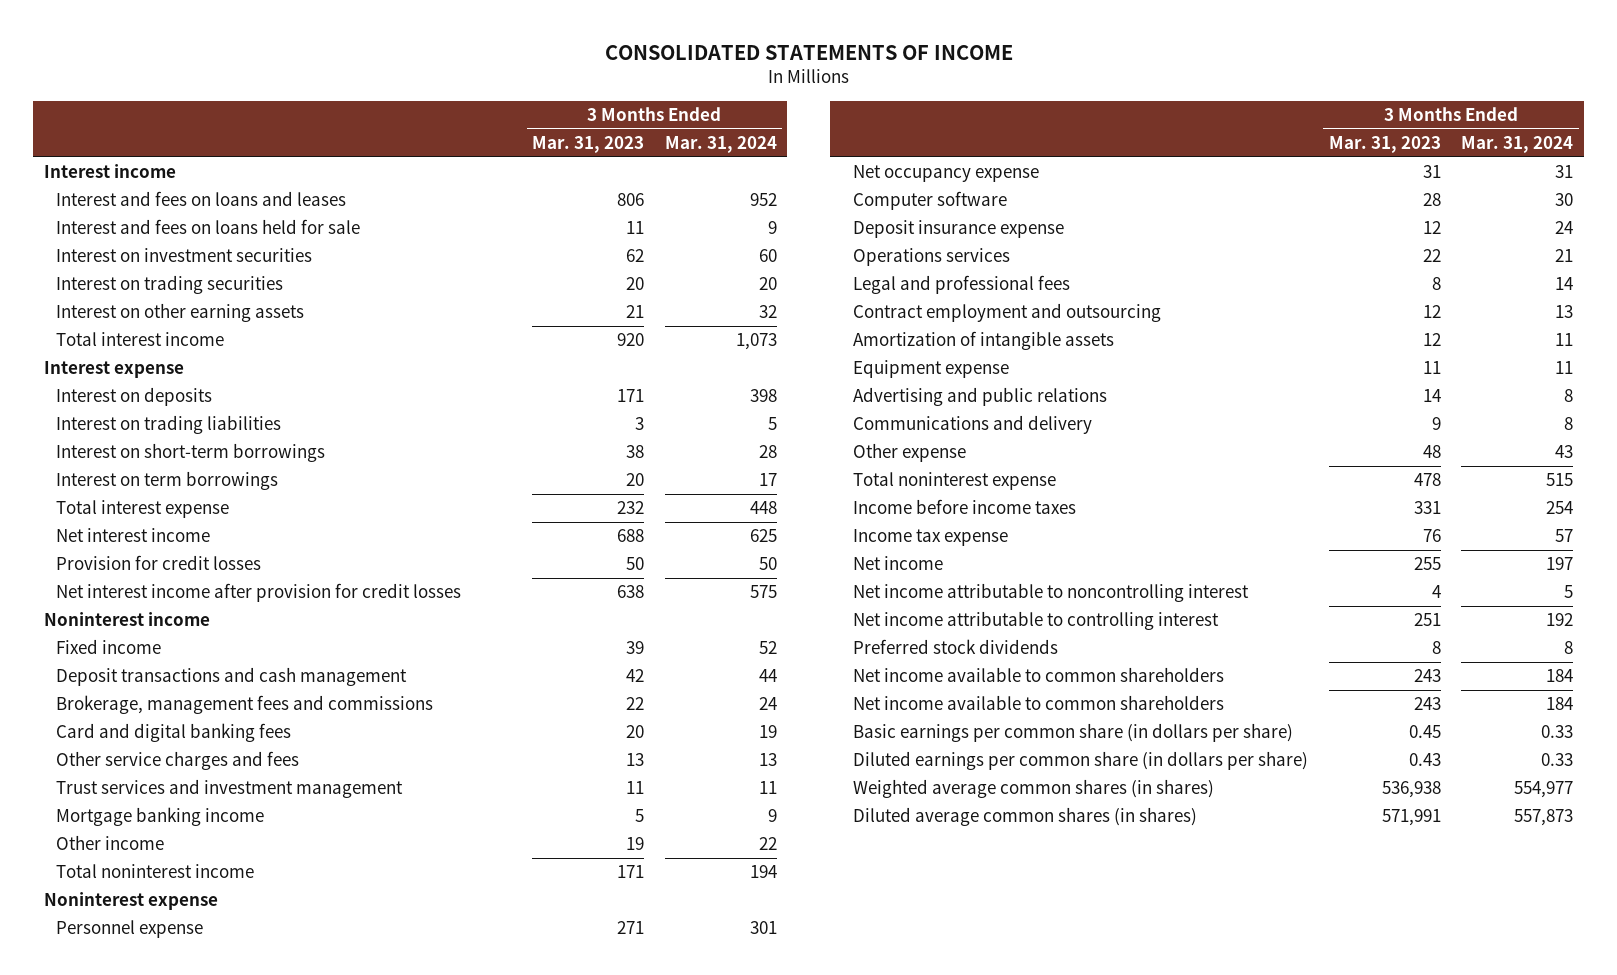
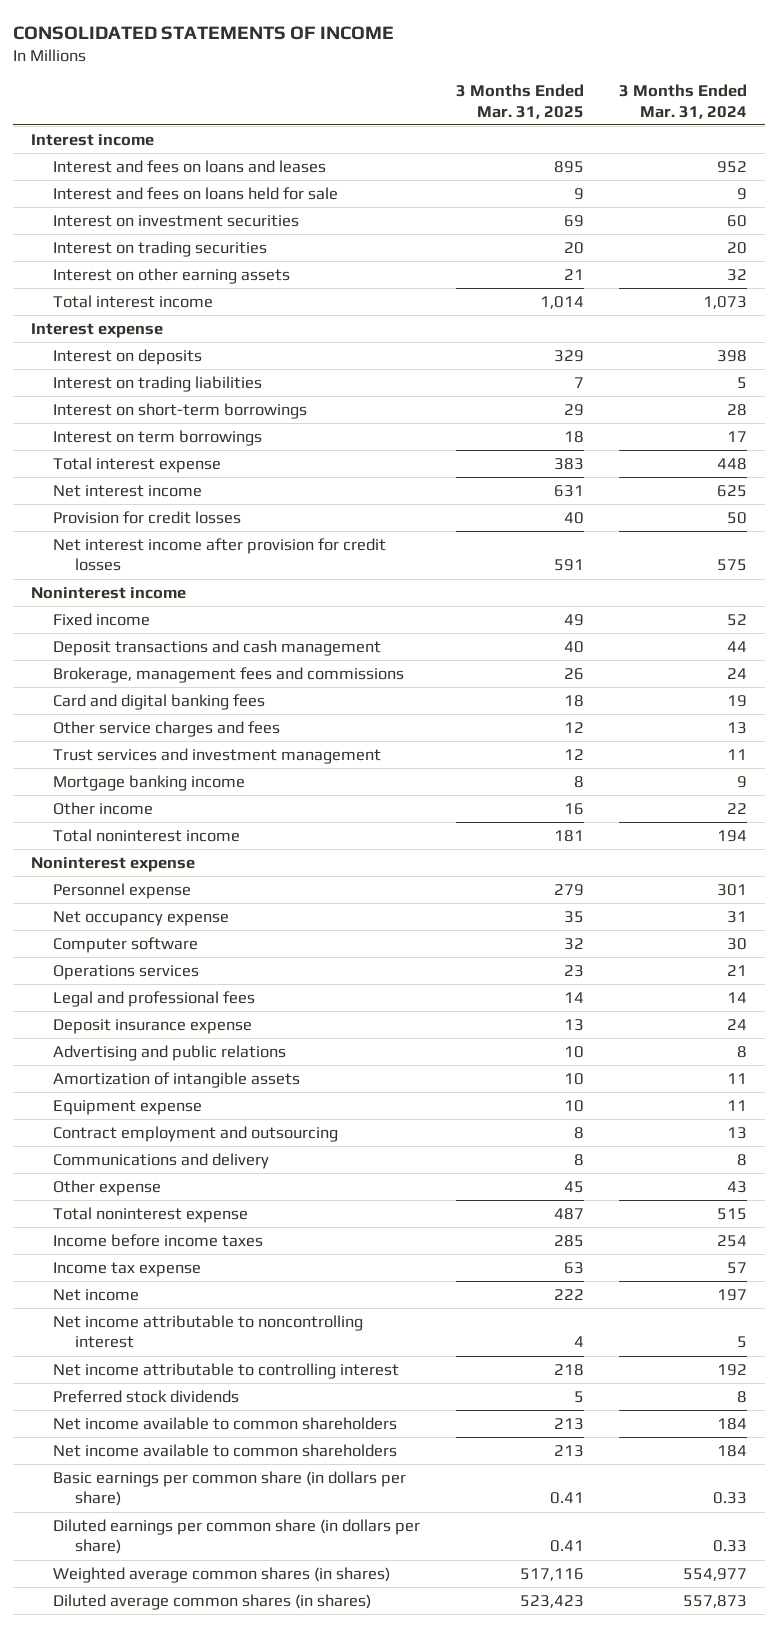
[532,135,645,153] Mar. 31, 2023 -> none
none -> [455,84,584,119] 3 Months Ended Mar. 31, 2025
[852,220,1064,239] Deposit insurance expense -> [53,1018,253,1034] Deposit insurance expense
[852,387,1107,407] Advertising and public relations -> [53,1044,287,1061] Advertising and public relations
[852,303,1161,323] Contract employment and outsourcing -> [53,1125,339,1142] Contract employment and outsourcing

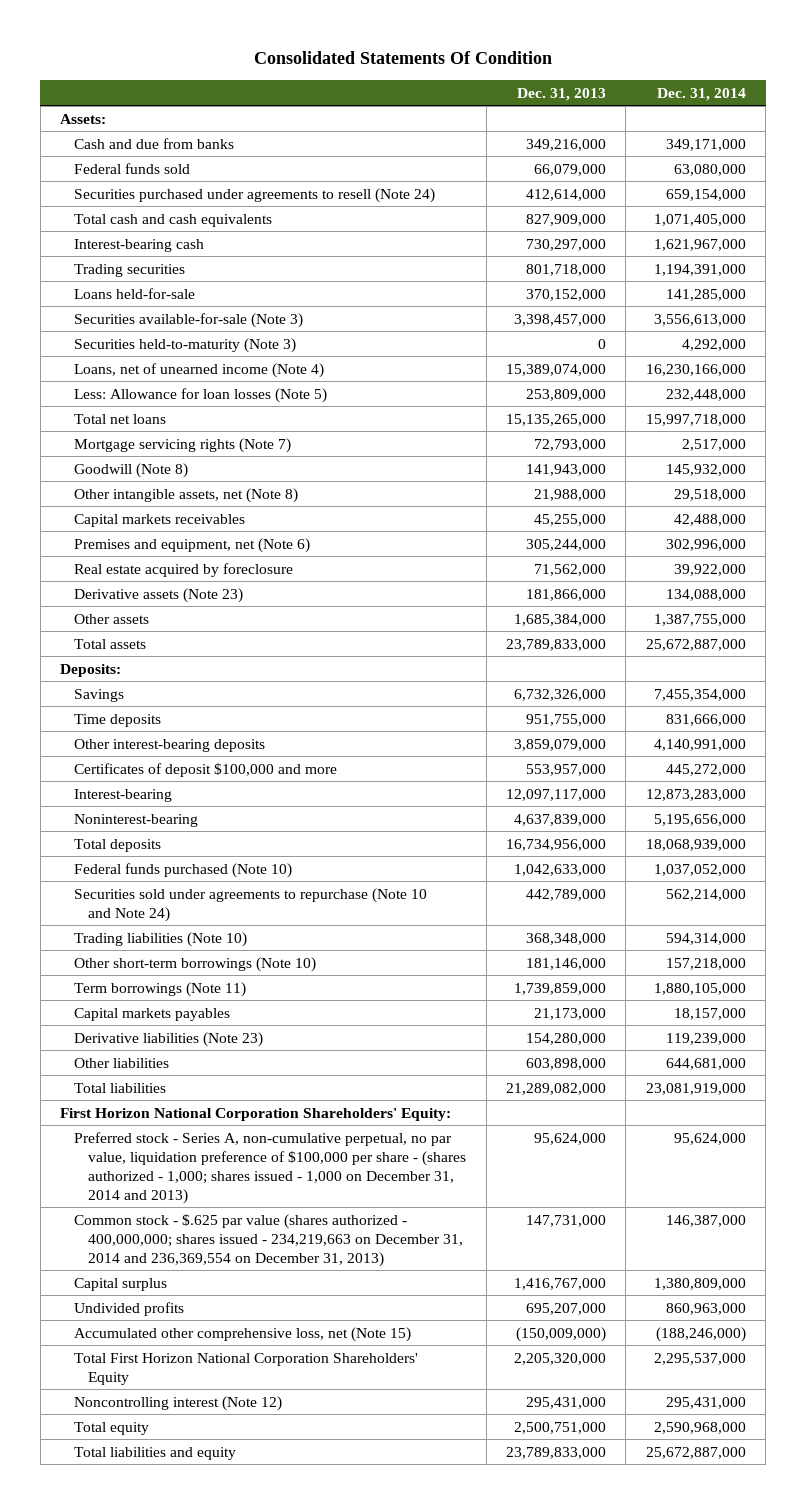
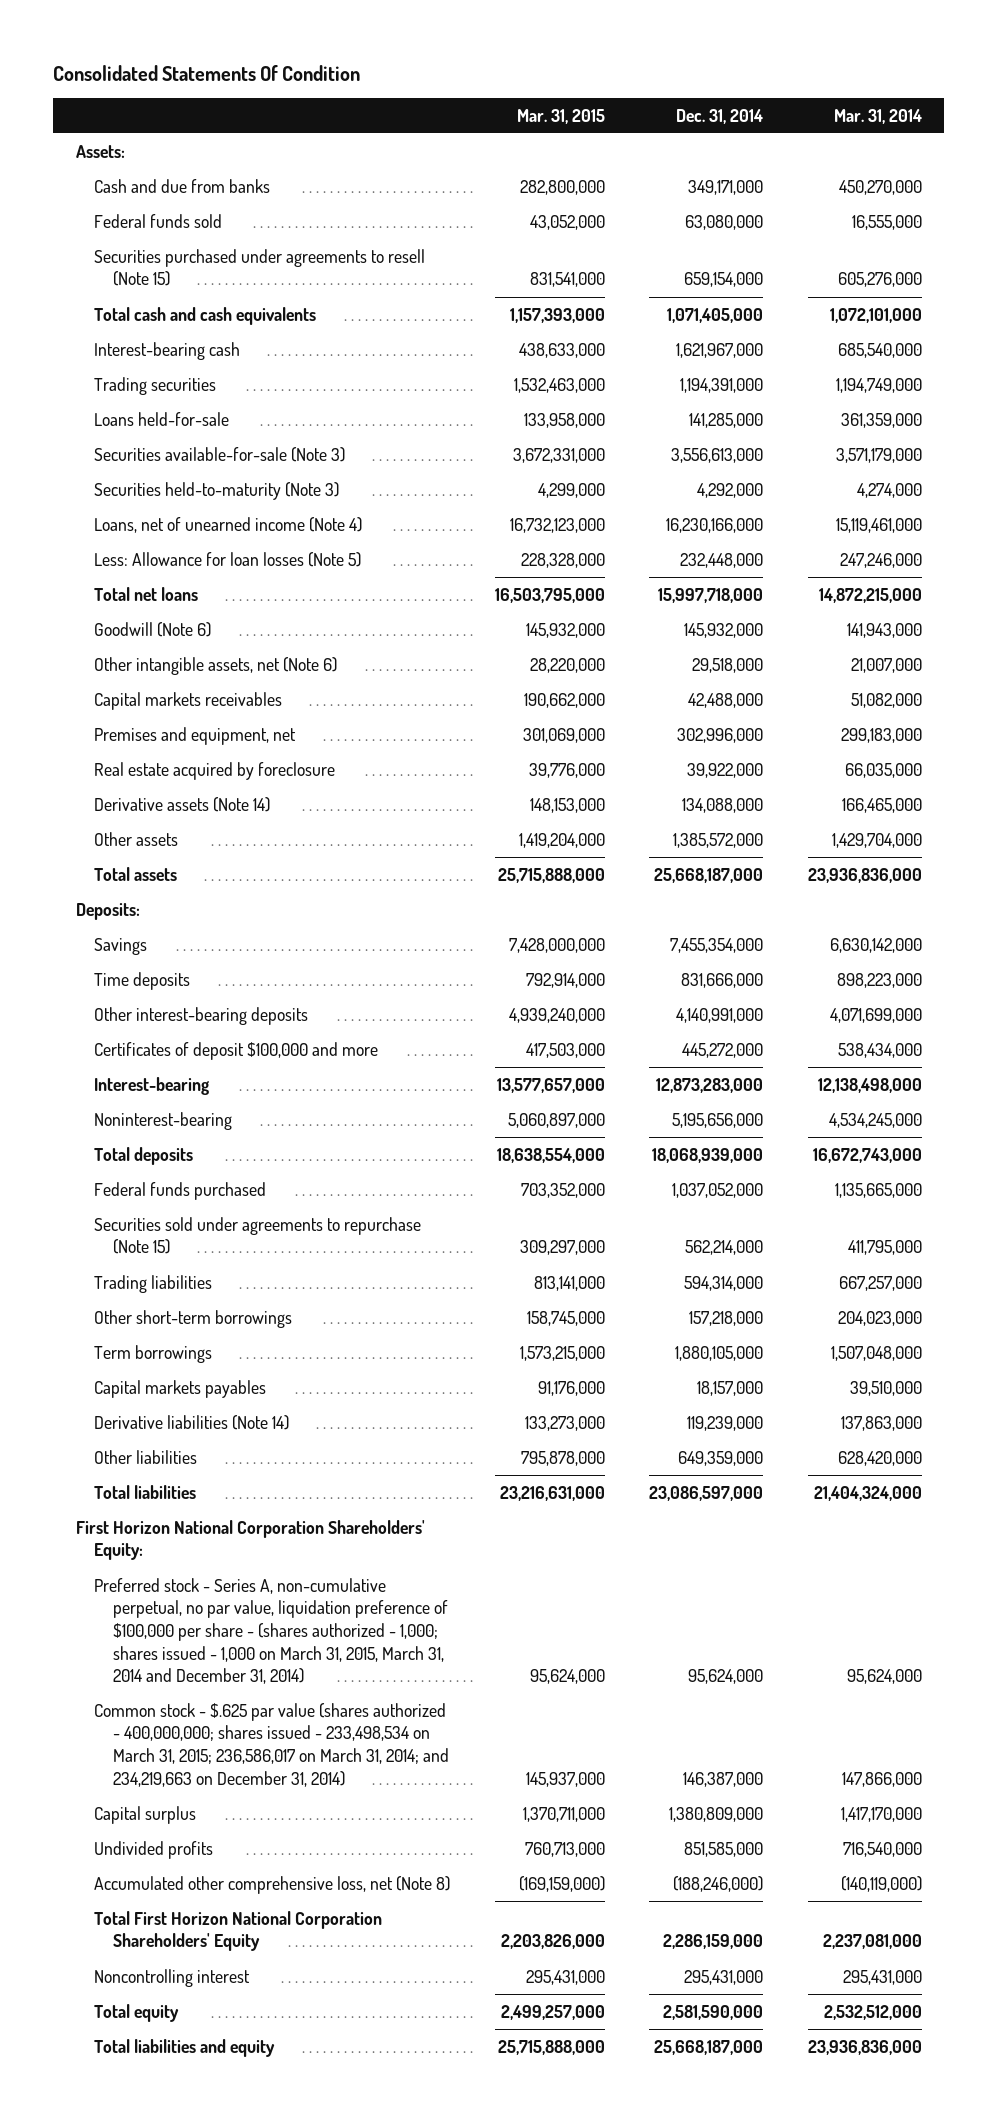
[517,87,607,101] Dec. 31, 2013 -> none
none -> [516,108,605,124] Mar. 31, 2015
none -> [833,108,922,124] Mar. 31, 2014
[74,187,436,203] Securities purchased under agreements to resell (Note 24) -> [94,248,426,287] Securities purchased under agreements to resell (Note 15)
[74,437,292,453] Mortgage servicing rights (Note 7) -> none
[74,462,189,478] Goodwill (Note 8) -> [94,621,212,637] Goodwill (Note 6)
[74,487,299,503] Other intangible assets, net (Note 8) -> [94,656,338,675] Other intangible assets, net (Note 6)
[74,537,311,553] Premises and equipment, net (Note 6) -> [94,726,297,745] Premises and equipment, net
[74,587,244,603] Derivative assets (Note 23) -> [94,796,271,812] Derivative assets (Note 14)
[653,613,746,626] 1,387,755,000 -> [673,832,764,848] 1,385,572,000
[645,638,746,651] 25,672,887,000 -> [654,867,764,883] 25,668,187,000
[74,862,293,878] Federal funds purchased (Note 10) -> [94,1181,267,1200] Federal funds purchased
[74,887,428,922] Securities sold under agreements to repurchase (Note 10 and Note 24) -> [94,1216,422,1255] Securities sold under agreements to repurchase (Note 15)
[74,931,248,947] Trading liabilities (Note 10) -> [94,1274,213,1293] Trading liabilities
[74,956,317,972] Other short-term borrowings (Note 10) -> [94,1309,293,1328] Other short-term borrowings
[74,981,247,997] Term borrowings (Note 11) -> [94,1344,213,1363] Term borrowings
[74,1031,264,1047] Derivative liabilities (Note 23) -> [94,1414,290,1430] Derivative liabilities (Note 14)
[665,1057,746,1070] 644,681,000 -> [678,1450,764,1466] 649,359,000
[645,1082,746,1095] 23,081,919,000 -> [649,1485,764,1501] 23,086,597,000
[74,1131,467,1204] Preferred stock - Series A, non-cumulative perpetual, no par value, liquidation preference of $100,000 per share - (shares authorized - 1,000; shares issued - 1,000 on December 31, 2014 and 2013) -> [94,1577,449,1685] Preferred stock - Series A, non-cumulative perpetual, no par value, liquidation preference of $100,000 per share - (shares authorized - 1,000; shares issued - 1,000 on March 31, 2015, March 31, 2014 and December 31, 2014)
[74,1213,464,1267] Common stock - $.625 par value (shares authorized - 400,000,000; shares issued - 234,219,663 on December 31, 2014 and 236,369,554 on December 31, 2013) -> [94,1702,450,1787] Common stock - $.625 par value (shares authorized - 400,000,000; shares issued - 233,498,534 on March 31, 2015; 236,586,017 on March 31, 2014; and 234,219,663 on December 31, 2014)
[665,1302,746,1315] 860,963,000 -> [684,1841,764,1857] 851,585,000
[74,1326,412,1342] Accumulated other comprehensive loss, net (Note 15) -> [94,1875,451,1894] Accumulated other comprehensive loss, net (Note 8)
[653,1352,746,1365] 2,295,537,000 -> [663,1934,764,1950] 2,286,159,000
[74,1395,283,1411] Noncontrolling interest (Note 12) -> [94,1968,251,1987] Noncontrolling interest
[653,1421,746,1434] 2,590,968,000 -> [663,2004,764,2020] 2,581,590,000
[645,1446,746,1459] 25,672,887,000 -> [654,2039,764,2055] 25,668,187,000

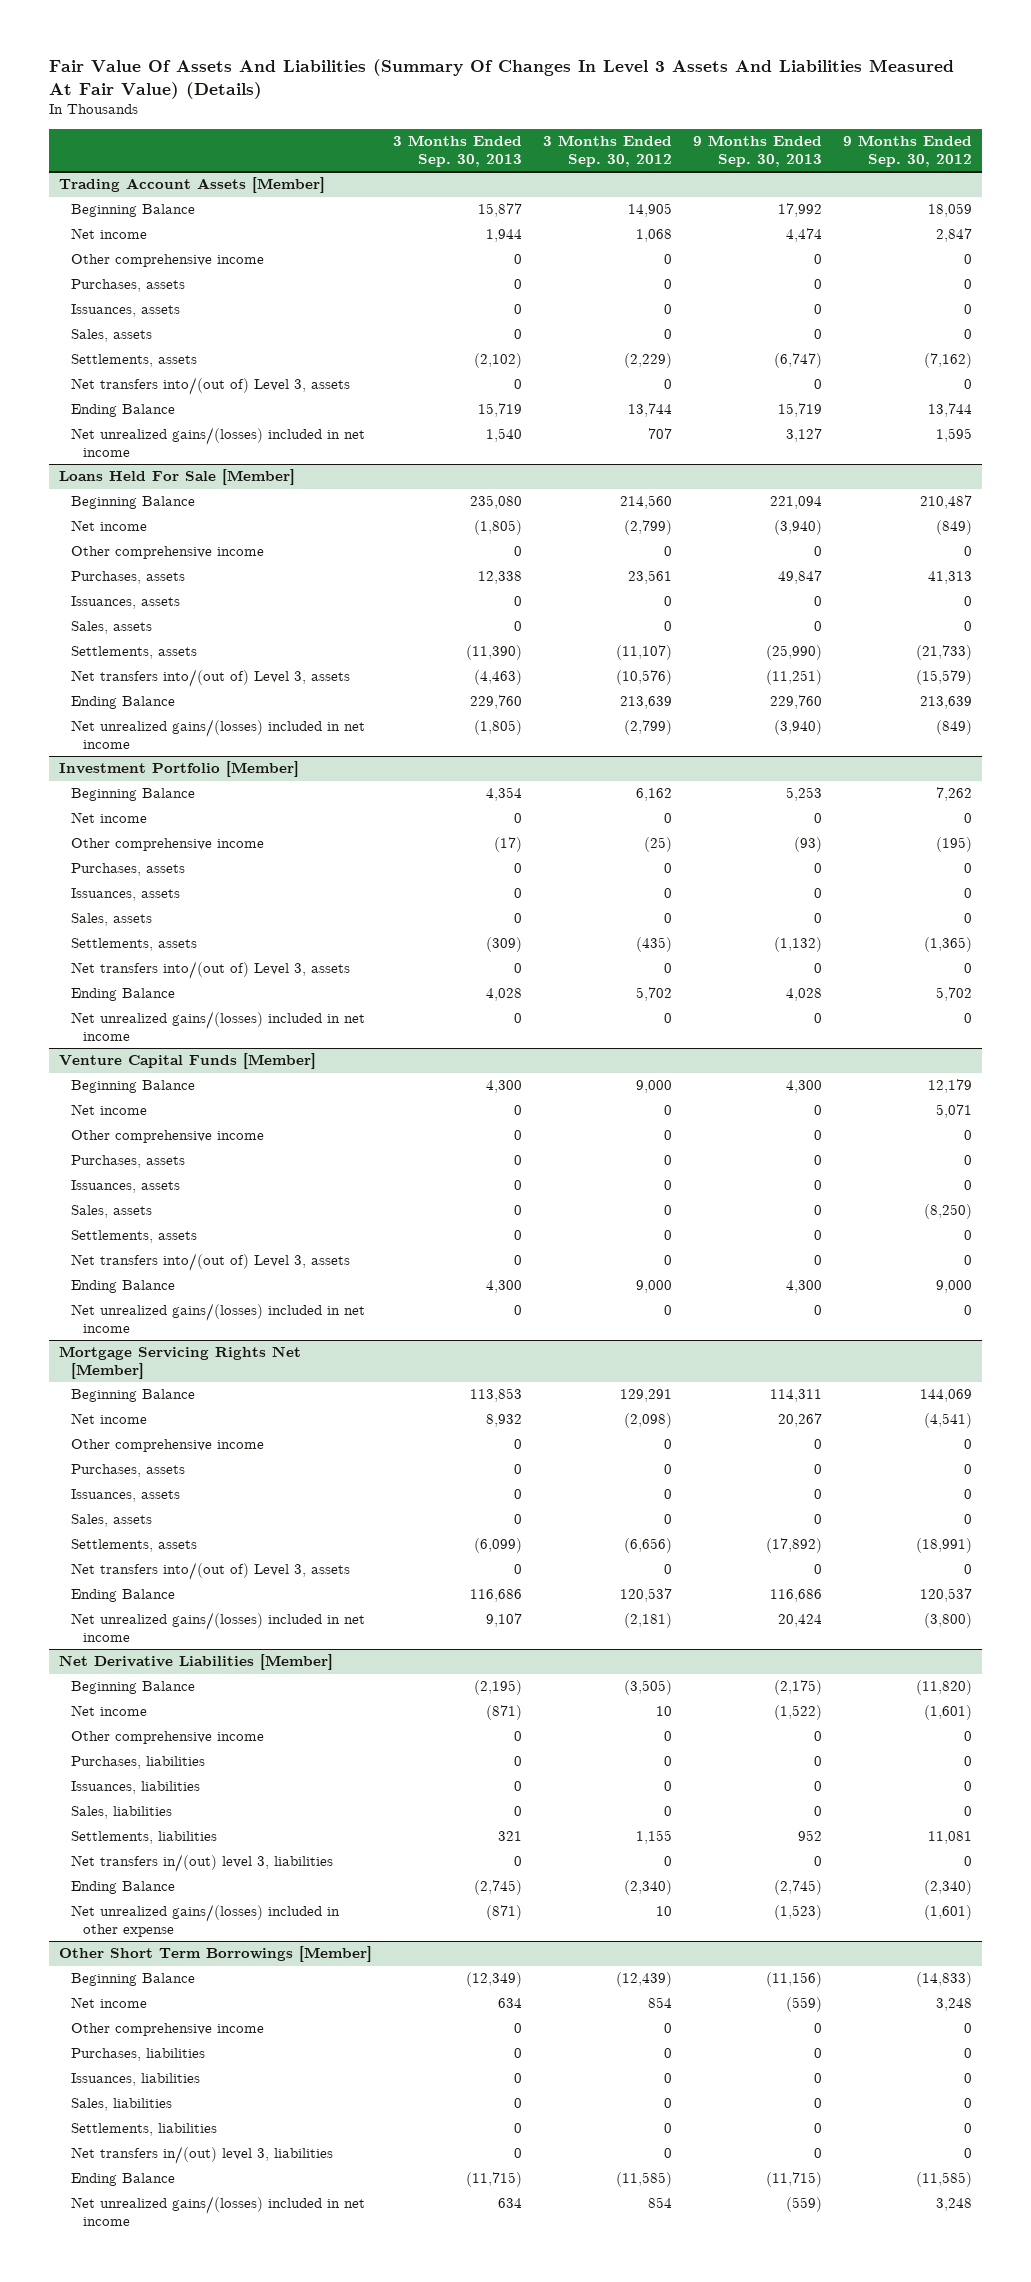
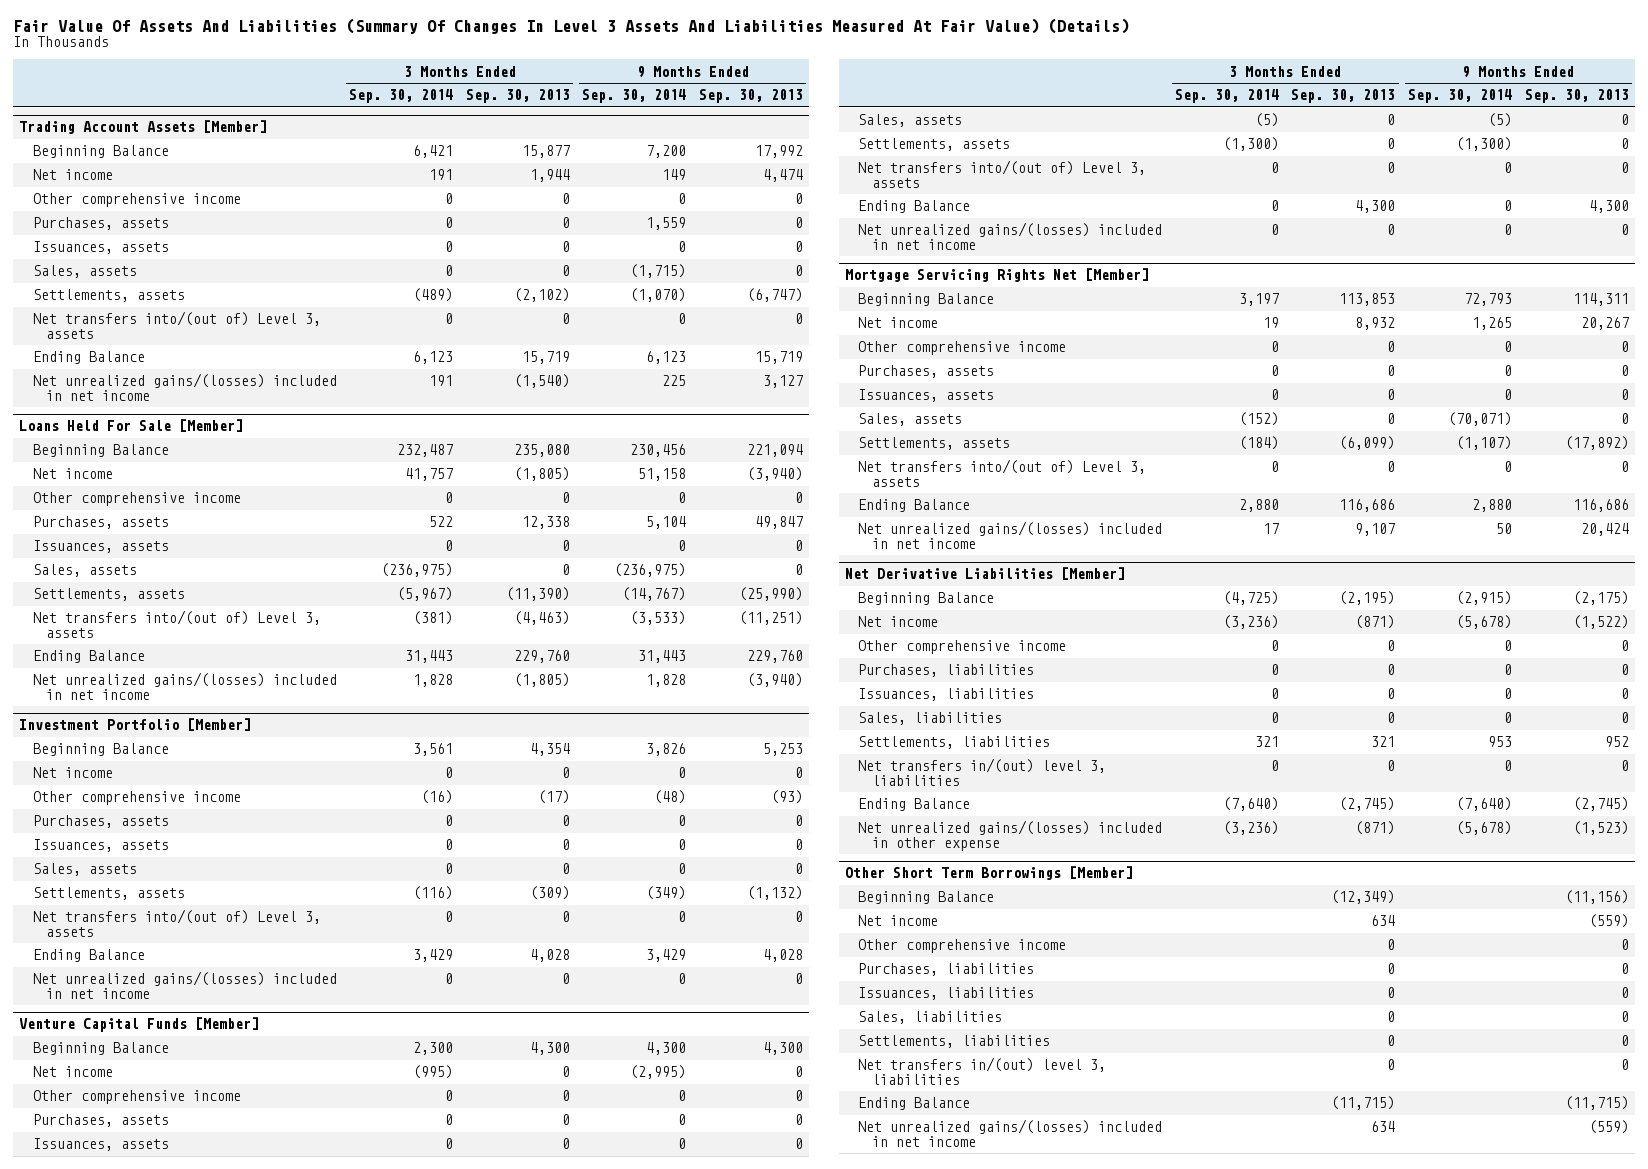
[542,135,672,167] 3 Months Ended Sep. 30, 2012 -> none
[842,135,972,167] 9 Months Ended Sep. 30, 2012 -> none
none -> [349,89,454,104] Sep. 30, 2014
none -> [582,89,687,104] Sep. 30, 2014
[486,428,523,443] 1,540 -> [513,374,570,389] (1,540)

